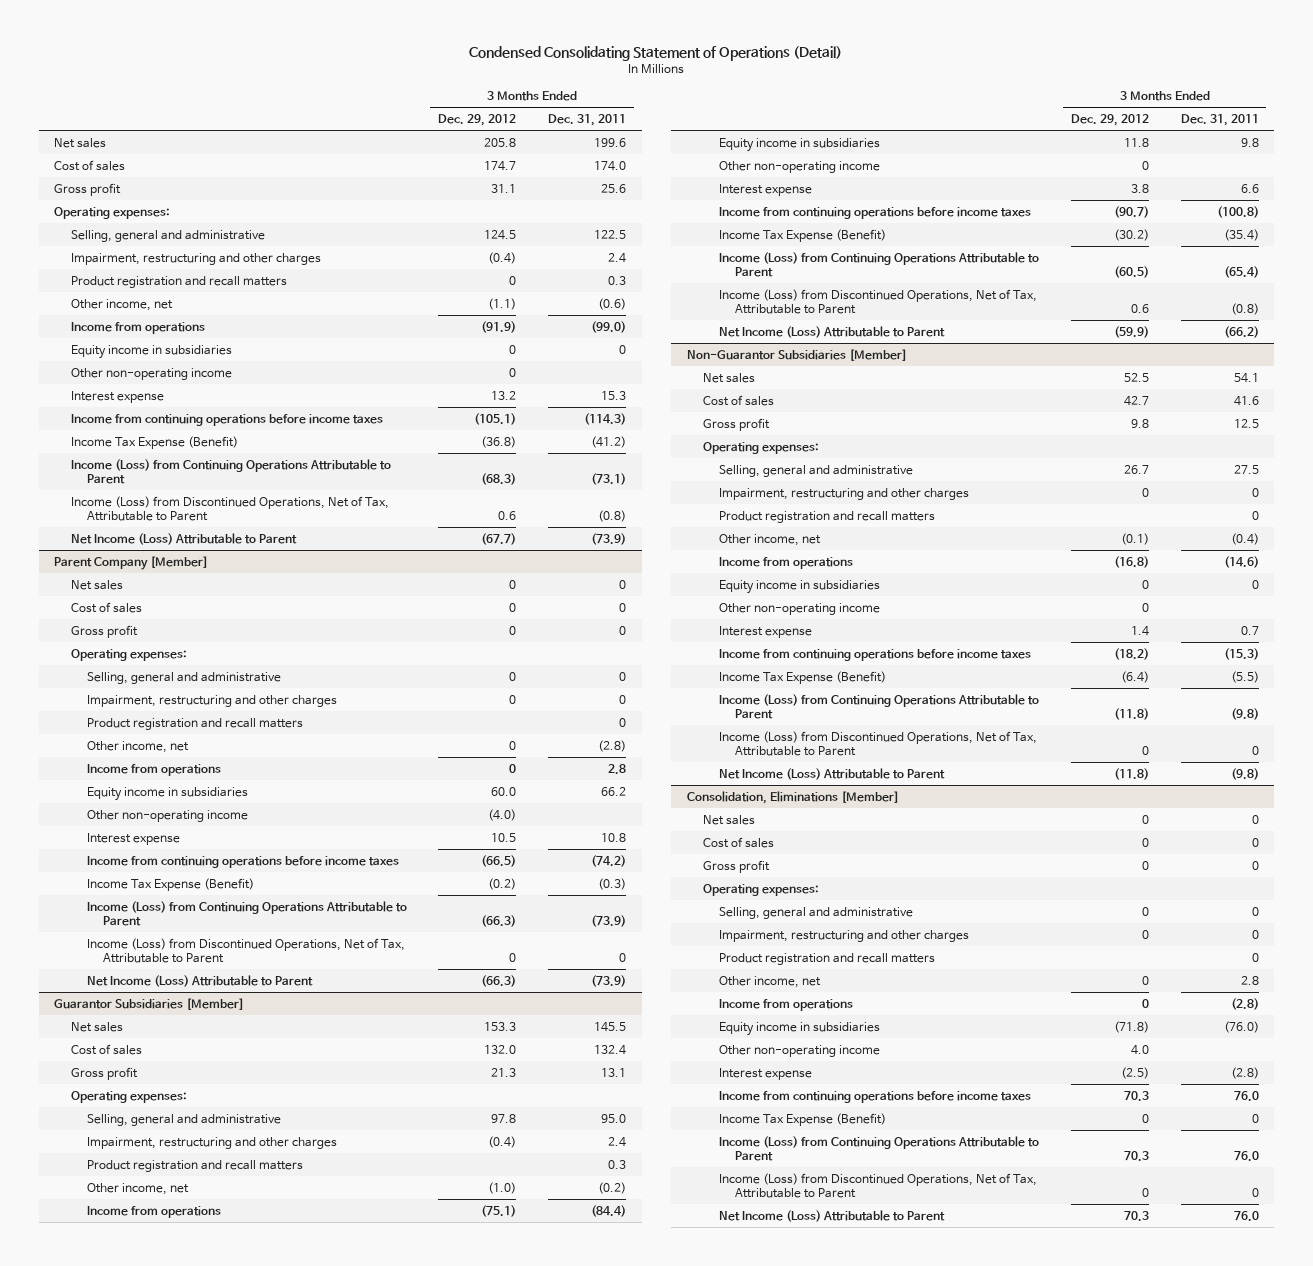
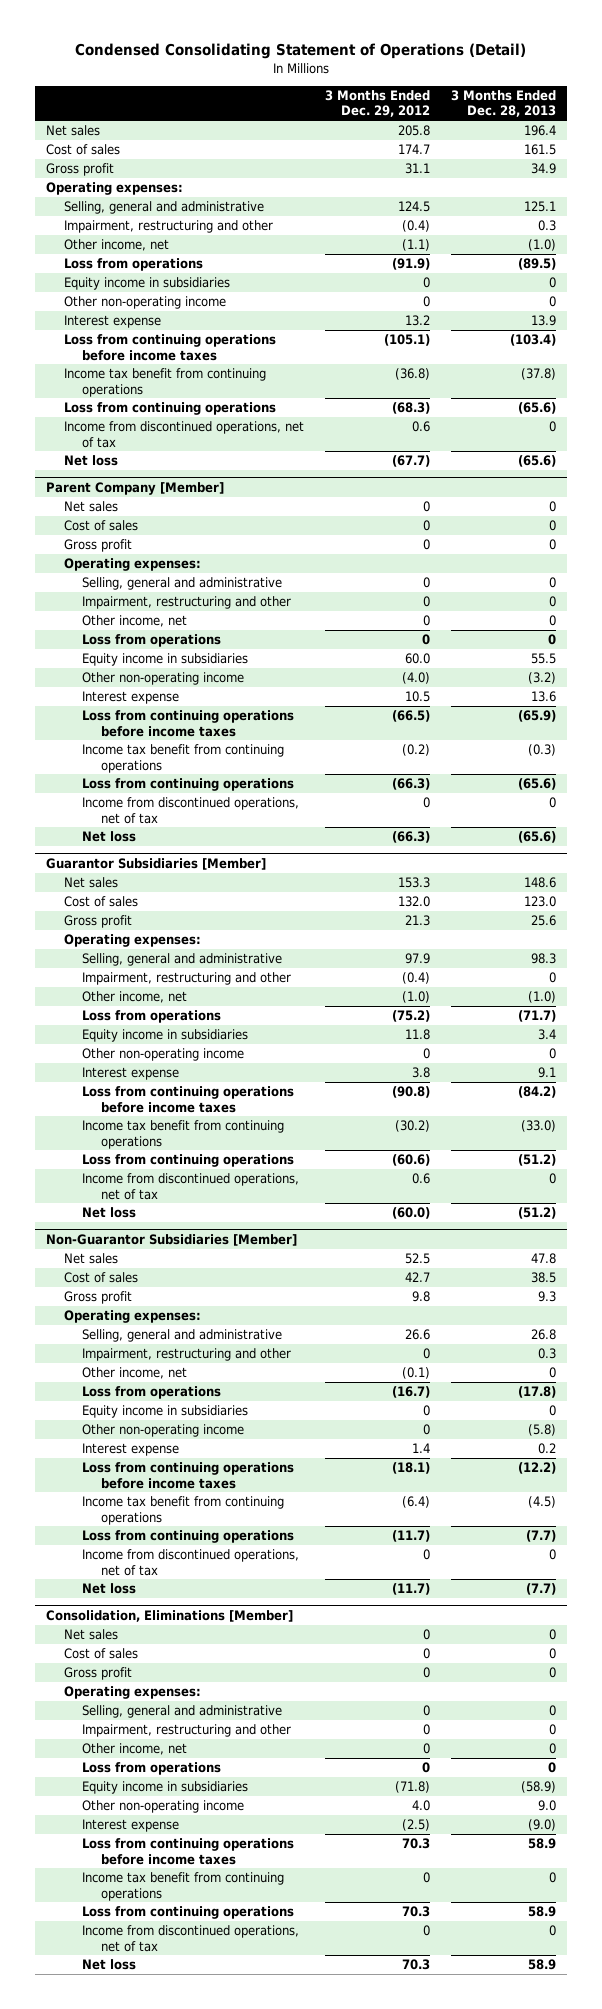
[547,114,626,127] Dec. 31, 2011 -> none
none -> [451,89,557,118] 3 Months Ended Dec. 28, 2013
[70,275,287,288] Product registration and recall matters -> none
[70,252,321,265] Impairment, restructuring and other charges -> [63,220,273,234] Impairment, restructuring and other
[70,321,205,334] Income from operations -> [63,258,203,272] Loss from operations
[70,413,383,426] Income from continuing operations before income taxes -> [63,334,276,361] Loss from continuing operations before income taxes
[70,435,238,449] Income Tax Expense (Benefit) -> [63,368,266,397] Income tax benefit from continuing operations
[70,458,391,484] Income (Loss) from Continuing Operations Attributable to Parent -> [63,402,276,416] Loss from continuing operations
[70,495,389,521] Income (Loss) from Discontinued Operations, Net of Tax, Attributable to Parent -> [63,421,304,448] Income from discontinued operations, net of tax
[70,532,297,545] Net Income (Loss) Attributable to Parent -> [63,455,118,467] Net loss
[86,717,303,730] Product registration and recall matters -> none
[86,694,337,707] Impairment, restructuring and other charges -> [82,596,292,610] Impairment, restructuring and other
[86,763,221,776] Income from operations -> [82,634,222,648] Loss from operations
[86,855,399,868] Income from continuing operations before income taxes -> [82,710,295,737] Loss from continuing operations before income taxes
[86,877,254,891] Income Tax Expense (Benefit) -> [82,744,285,773] Income tax benefit from continuing operations
[86,900,407,926] Income (Loss) from Continuing Operations Attributable to Parent -> [82,778,295,792] Loss from continuing operations
[86,937,405,963] Income (Loss) from Discontinued Operations, Net of Tax, Attributable to Parent -> [82,797,300,824] Income from discontinued operations, net of tax
[86,974,313,987] Net Income (Loss) Attributable to Parent -> [82,831,137,843] Net loss
[86,1159,303,1172] Product registration and recall matters -> none
[491,1113,517,1123] 97.8 -> [405,953,431,965] 97.9
[86,1136,337,1149] Impairment, restructuring and other charges -> [82,972,292,986] Impairment, restructuring and other
[86,1205,221,1218] Income from operations -> [82,1010,222,1024] Loss from operations
[481,1204,517,1217] (75.1) -> [392,1010,431,1023] (75.2)
[719,206,1032,219] Income from continuing operations before income taxes -> [82,1086,295,1113] Loss from continuing operations before income taxes
[1113,205,1149,218] (90.7) -> [392,1086,431,1099] (90.8)
[719,228,887,242] Income Tax Expense (Benefit) -> [82,1120,285,1149] Income tax benefit from continuing operations
[719,251,1040,277] Income (Loss) from Continuing Operations Attributable to Parent -> [82,1154,295,1168] Loss from continuing operations
[1113,265,1149,278] (60.5) -> [392,1154,431,1167] (60.6)
[719,288,1038,314] Income (Loss) from Discontinued Operations, Net of Tax, Attributable to Parent -> [82,1173,300,1200] Income from discontinued operations, net of tax
[719,325,946,338] Net Income (Loss) Attributable to Parent -> [82,1207,137,1219] Net loss
[1113,325,1149,338] (59.9) -> [392,1207,431,1220] (60.0)
[719,510,936,523] Product registration and recall matters -> none
[1123,464,1149,474] 26.7 -> [405,1329,431,1341] 26.6
[719,487,970,500] Impairment, restructuring and other charges -> [82,1348,292,1362] Impairment, restructuring and other
[719,556,854,569] Income from operations -> [82,1386,222,1400] Loss from operations
[1113,555,1149,568] (16.8) -> [392,1386,431,1399] (16.7)
[719,648,1032,661] Income from continuing operations before income taxes -> [82,1462,295,1489] Loss from continuing operations before income taxes
[1113,647,1149,660] (18.2) -> [392,1462,431,1475] (18.1)
[719,670,887,684] Income Tax Expense (Benefit) -> [82,1496,285,1525] Income tax benefit from continuing operations
[719,693,1040,719] Income (Loss) from Continuing Operations Attributable to Parent -> [82,1530,295,1544] Loss from continuing operations
[1113,707,1149,720] (11.8) -> [392,1530,431,1543] (11.7)
[719,730,1038,756] Income (Loss) from Discontinued Operations, Net of Tax, Attributable to Parent -> [82,1549,300,1576] Income from discontinued operations, net of tax
[719,767,946,780] Net Income (Loss) Attributable to Parent -> [82,1583,137,1595] Net loss
[1113,767,1149,780] (11.8) -> [392,1583,431,1596] (11.7)
[719,952,936,965] Product registration and recall matters -> none
[719,929,970,942] Impairment, restructuring and other charges -> [82,1724,292,1738] Impairment, restructuring and other
[719,998,854,1011] Income from operations -> [82,1762,222,1776] Loss from operations
[719,1090,1032,1103] Income from continuing operations before income taxes -> [82,1838,295,1865] Loss from continuing operations before income taxes
[719,1112,887,1126] Income Tax Expense (Benefit) -> [82,1872,285,1901] Income tax benefit from continuing operations
[719,1135,1040,1161] Income (Loss) from Continuing Operations Attributable to Parent -> [82,1906,295,1920] Loss from continuing operations
[719,1172,1038,1198] Income (Loss) from Discontinued Operations, Net of Tax, Attributable to Parent -> [82,1925,300,1952] Income from discontinued operations, net of tax
[719,1209,946,1222] Net Income (Loss) Attributable to Parent -> [82,1959,137,1971] Net loss

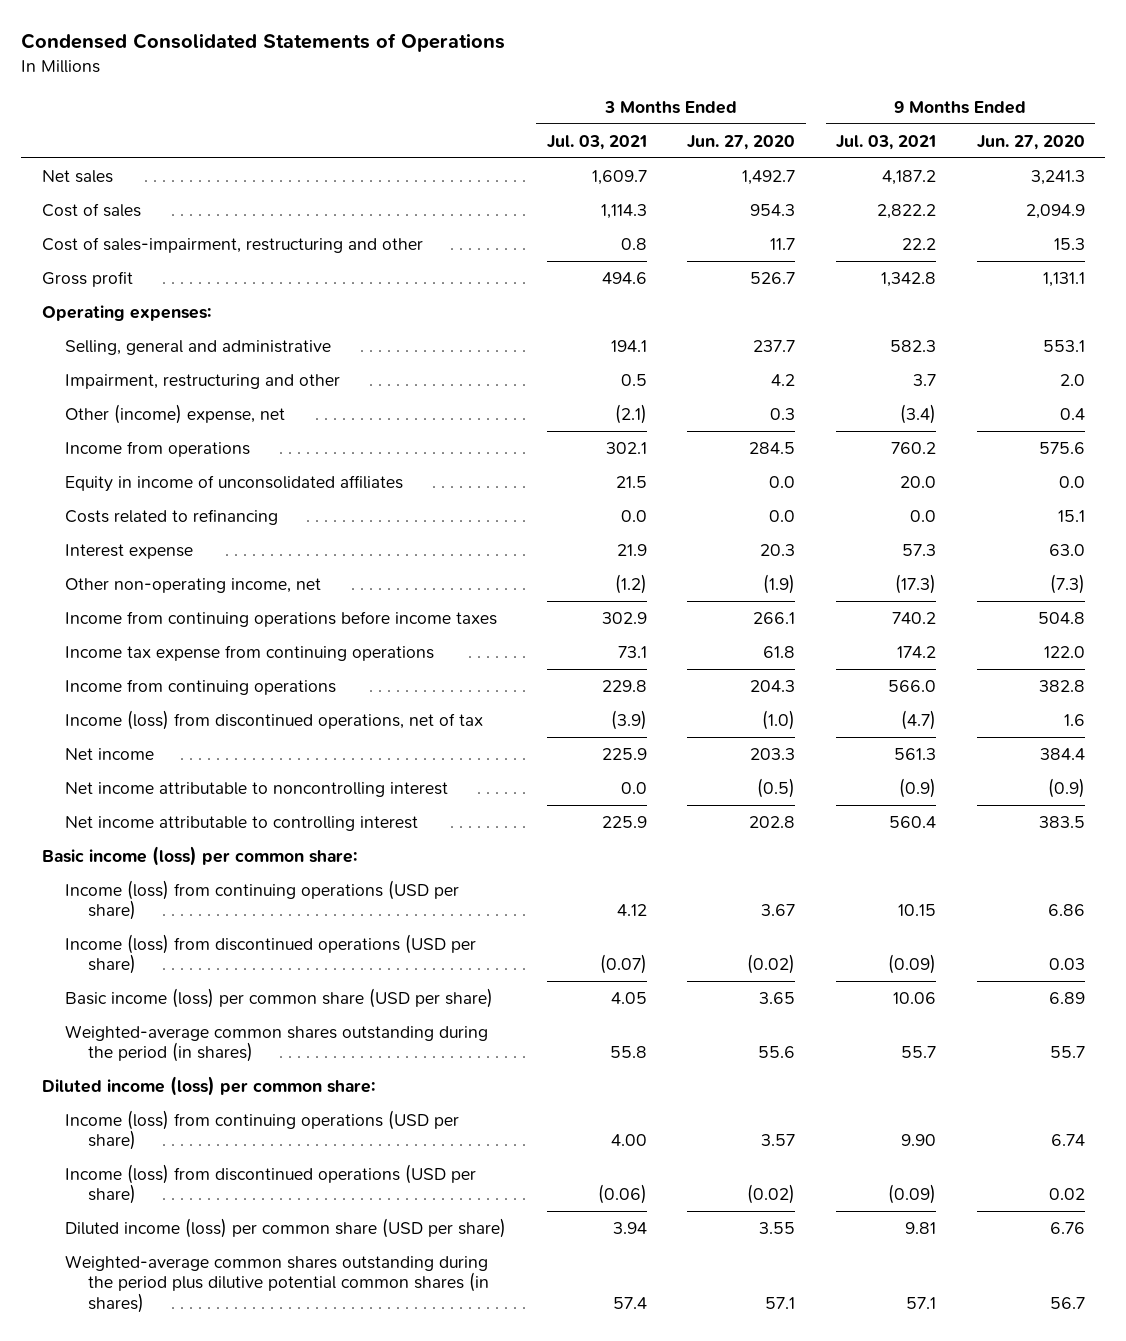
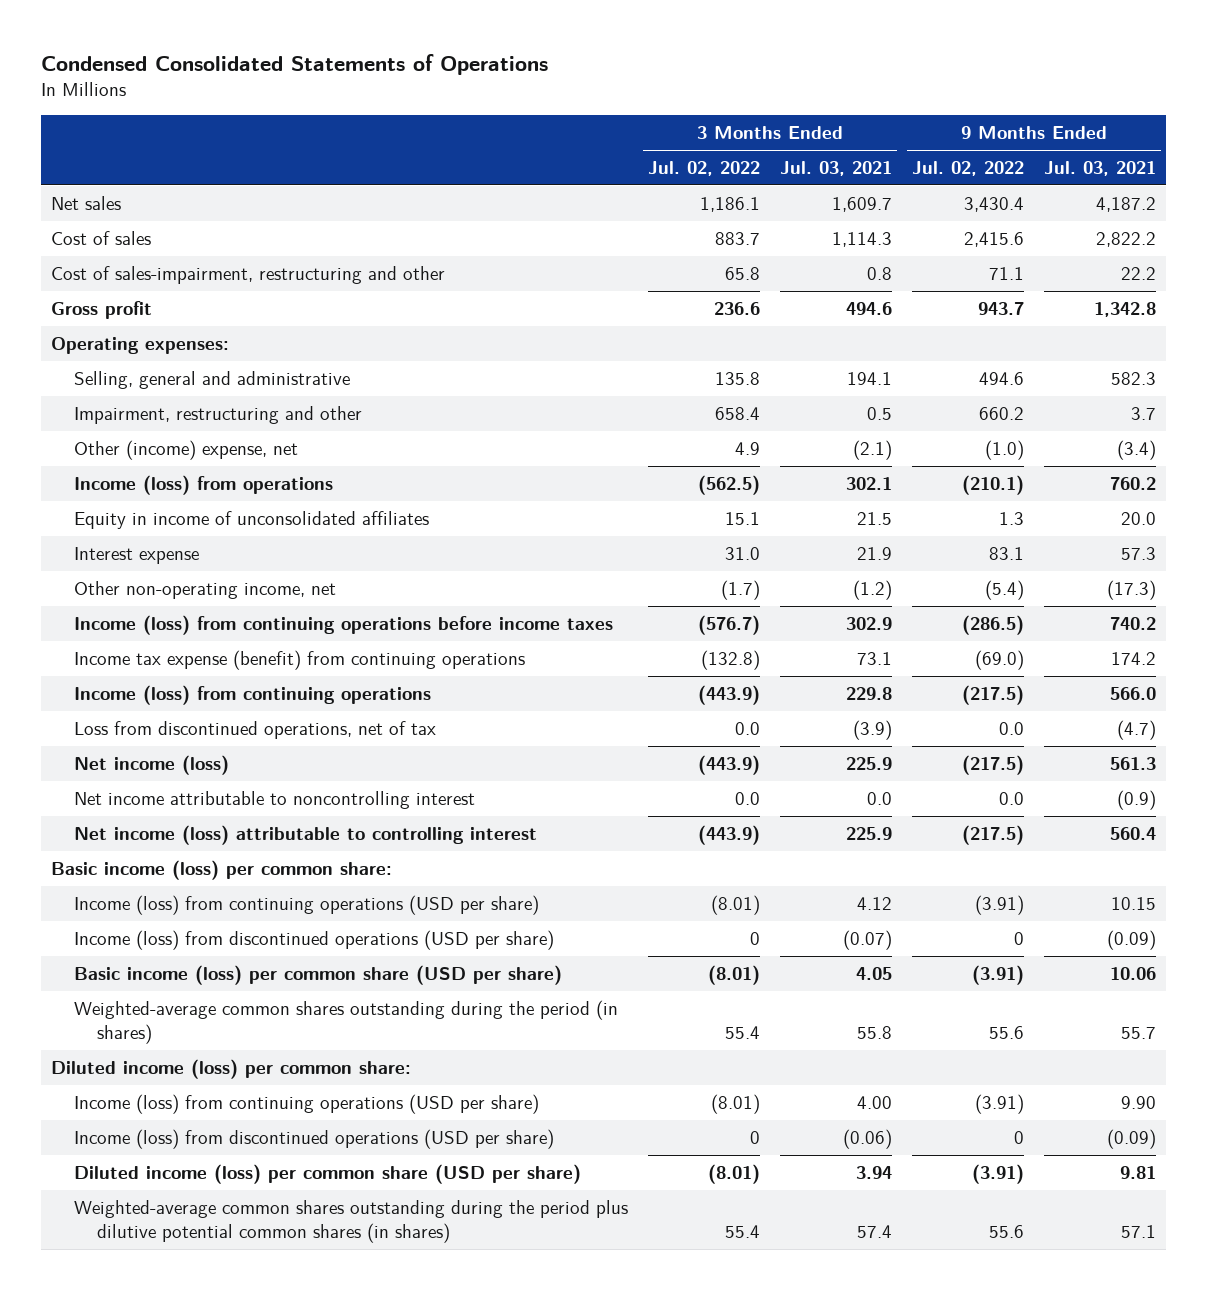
[687,134,796,150] Jun. 27, 2020 -> none
[976,134,1085,150] Jun. 27, 2020 -> none
none -> [647,161,760,177] Jul. 02, 2022
none -> [911,161,1024,177] Jul. 02, 2022
[64,441,250,458] Income from operations -> [73,475,333,496] Income (loss) from operations
[64,509,278,526] Costs related to refinancing -> none
[64,611,497,628] Income from continuing operations before income taxes -> [73,615,613,636] Income (loss) from continuing operations before income taxes
[64,645,434,662] Income tax expense from continuing operations -> [73,650,525,671] Income tax expense (benefit) from continuing operations
[64,679,336,696] Income from continuing operations -> [73,685,431,706] Income (loss) from continuing operations
[64,710,483,731] Income (loss) from discontinued operations, net of tax -> [73,721,436,740] Loss from discontinued operations, net of tax
[64,748,154,761] Net income -> [73,755,229,776] Net income (loss)
[64,816,418,832] Net income attributable to controlling interest -> [73,825,537,846] Net income (loss) attributable to controlling interest

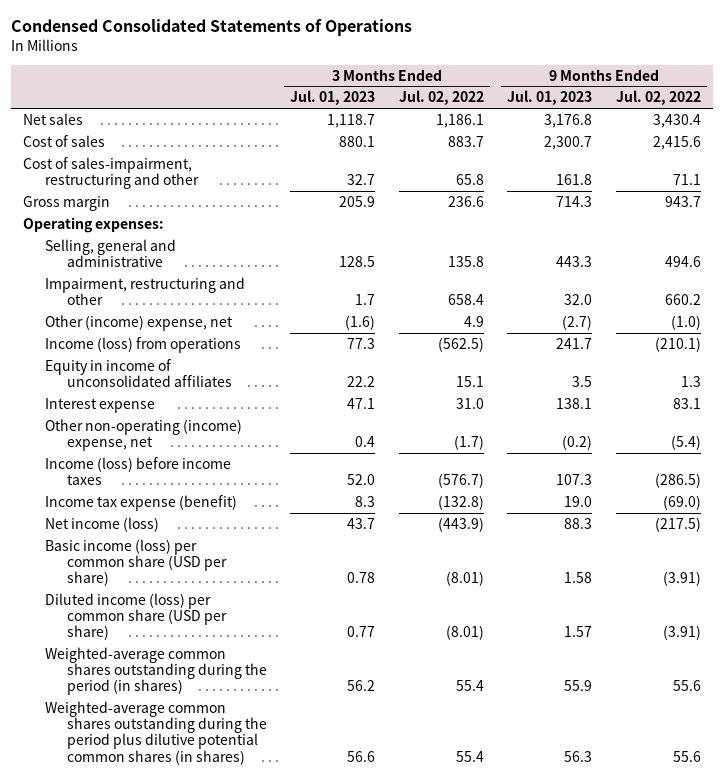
[779,161,892,177] Jul. 03, 2021 -> none
[1043,161,1156,177] Jul. 03, 2021 -> none
none -> [290,90,376,106] Jul. 01, 2023
none -> [507,90,593,106] Jul. 01, 2023
[51,301,153,320] Gross profit -> [22,195,110,211] Gross margin
[73,685,431,706] Income (loss) from continuing operations -> none
[73,721,436,740] Loss from discontinued operations, net of tax -> none
[73,581,336,600] Other non-operating income, net -> [44,418,242,452] Other non-operating (income) expense, net
[73,615,613,636] Income (loss) from continuing operations before income taxes -> [44,456,231,486] Income (loss) before income taxes
[73,650,525,671] Income tax expense (benefit) from continuing operations -> [44,494,237,511] Income tax expense (benefit)
[73,791,475,810] Net income attributable to noncontrolling interest -> none
[73,825,537,846] Net income (loss) attributable to controlling interest -> none
[51,860,393,881] Basic income (loss) per common share: -> none
[73,895,539,916] Income (loss) from continuing operations (USD per share) -> none
[73,930,554,951] Income (loss) from discontinued operations (USD per share) -> none
[51,1059,412,1080] Diluted income (loss) per common share: -> none
[73,1094,539,1115] Income (loss) from continuing operations (USD per share) -> none
[73,1129,554,1150] Income (loss) from discontinued operations (USD per share) -> none
[73,1000,618,1045] Weighted-average common shares outstanding during the period (in shares) -> [44,646,267,696] Weighted-average common shares outstanding during the period (in shares)

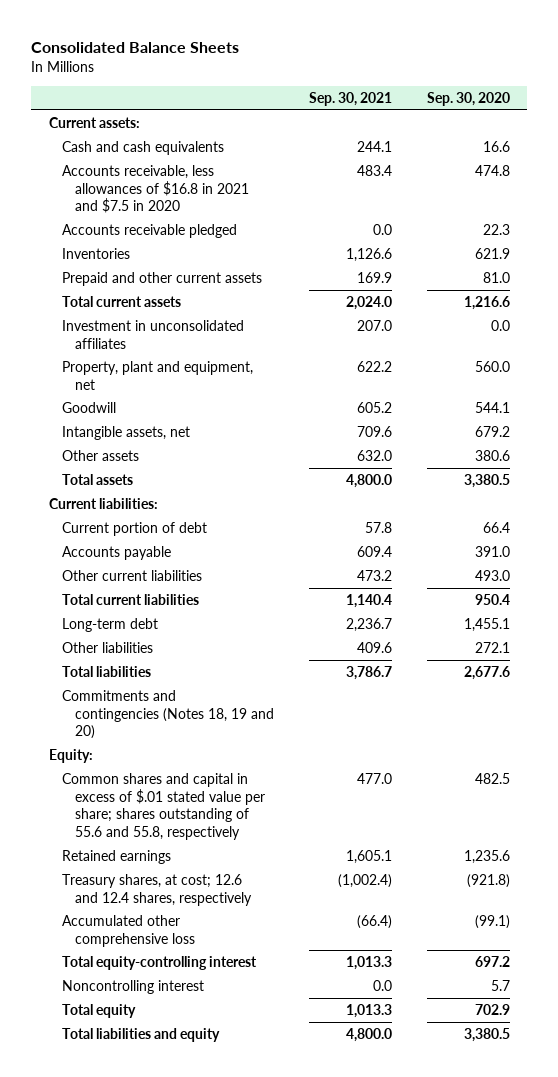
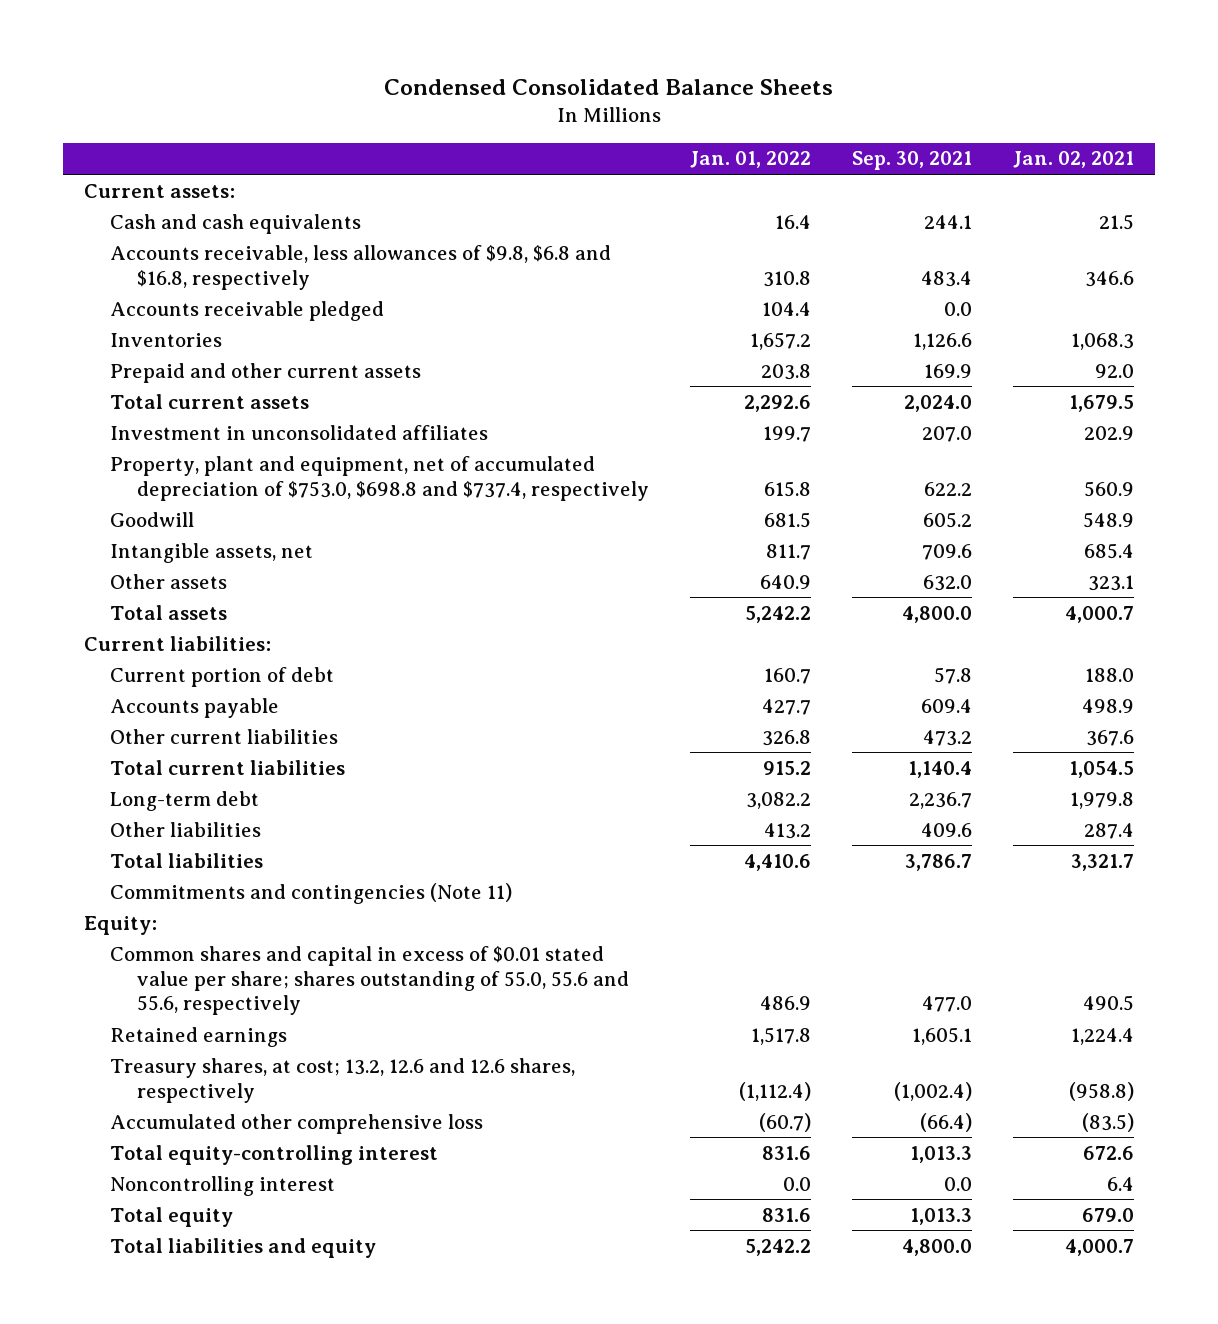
[31,41,240,53] Consolidated Balance Sheets -> [384,78,834,95] Condensed Consolidated Balance Sheets
[426,91,510,106] Sep. 30, 2020 -> none
none -> [689,151,811,169] Jan. 01, 2022
none -> [1013,151,1135,169] Jan. 02, 2021
[61,165,249,214] Accounts receivable, less allowances of $16.8 in 2021 and $7.5 in 2020 -> [110,244,612,290] Accounts receivable, less allowances of $9.8, $6.8 and $16.8, respectively
[61,361,253,390] Property, plant and equipment, net -> [110,455,649,501] Property, plant and equipment, net of accumulated depreciation of $753.0, $698.8 and $737.4, respectively
[61,690,274,740] Commitments and contingencies (Notes 18, 19 and 20) -> [110,882,513,904] Commitments and contingencies (Note 11)
[61,773,265,840] Common shares and capital in excess of $.01 stated value per share; shares outstanding of 55.6 and 55.8, respectively -> [110,945,629,1016] Common shares and capital in excess of $0.01 stated value per share; shares outstanding of 55.0, 55.6 and 55.6, respectively
[61,874,252,906] Treasury shares, at cost; 12.6 and 12.4 shares, respectively -> [110,1057,576,1103] Treasury shares, at cost; 13.2, 12.6 and 12.6 shares, respectively

